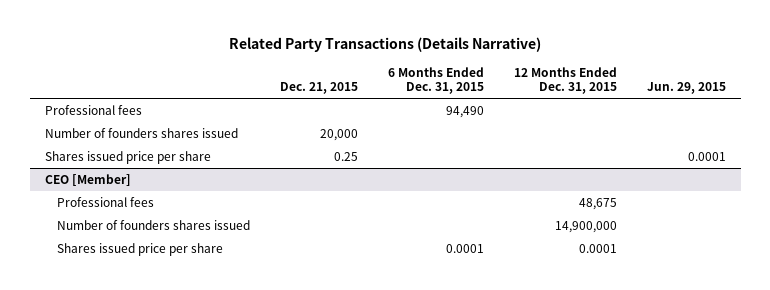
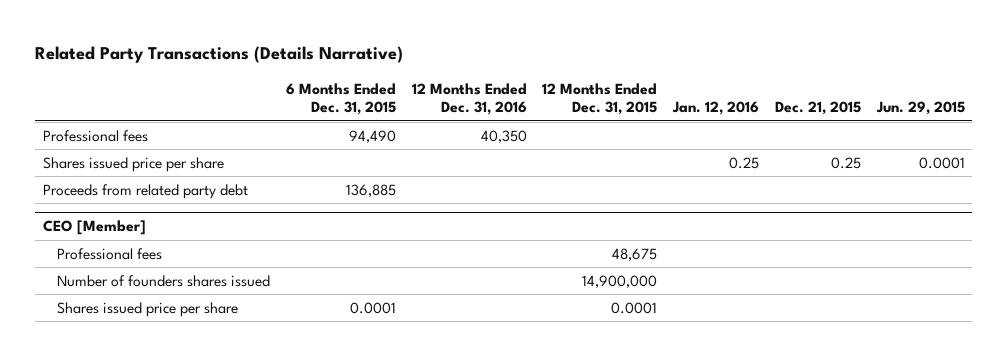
none -> [411,82,527,116] 12 Months Ended Dec. 31, 2016
none -> [672,101,760,116] Jan. 12, 2016
[44,128,238,139] Number of founders shares issued -> none
none -> [43,183,249,199] Proceeds from related party debt

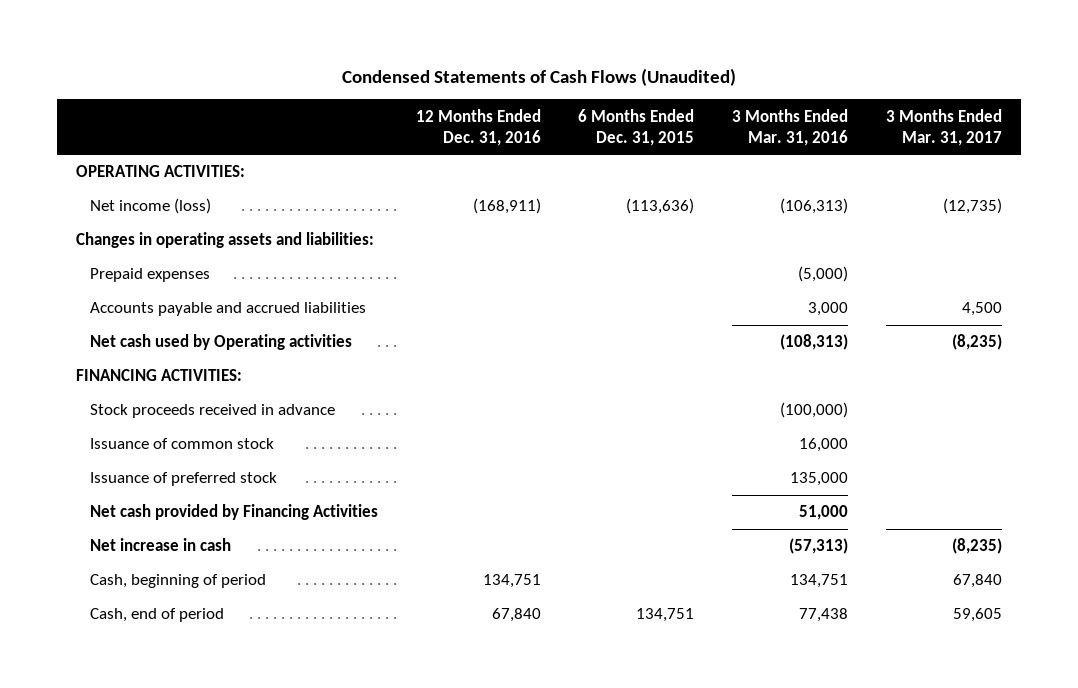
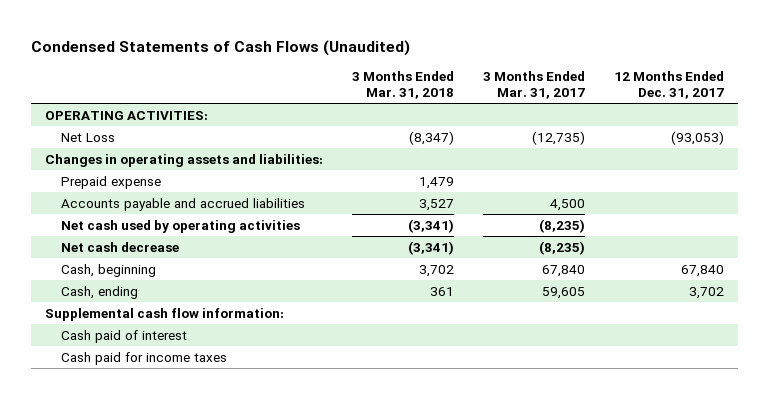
[415,108,541,146] 12 Months Ended Dec. 31, 2016 -> none
[578,108,695,146] 6 Months Ended Dec. 31, 2015 -> none
[732,108,849,146] 3 Months Ended Mar. 31, 2016 -> none
none -> [352,70,455,99] 3 Months Ended Mar. 31, 2018
none -> [613,70,724,99] 12 Months Ended Dec. 31, 2017
[89,198,211,215] Net income (loss) -> [60,132,115,142] Net Loss
[89,268,210,283] Prepaid expenses -> [60,175,161,189] Prepaid expense
[75,369,242,382] FINANCING ACTIVITIES: -> none
[89,404,335,419] Stock proceeds received in advance -> none
[89,438,274,450] Issuance of common stock -> none
[89,472,277,487] Issuance of preferred stock -> none
[89,504,378,521] Net cash provided by Financing Activities -> none
[89,334,352,351] Net cash used by Operating activities -> [60,219,300,233] Net cash used by operating activities
[89,538,231,552] Net increase in cash -> [60,241,179,252] Net cash decrease
[89,574,266,589] Cash, beginning of period -> [60,263,156,277] Cash, beginning
[89,608,224,623] Cash, end of period -> [60,285,138,299] Cash, ending
none -> [45,307,285,321] Supplemental cash flow information:
none -> [60,329,187,343] Cash paid of interest
none -> [60,351,227,365] Cash paid for income taxes

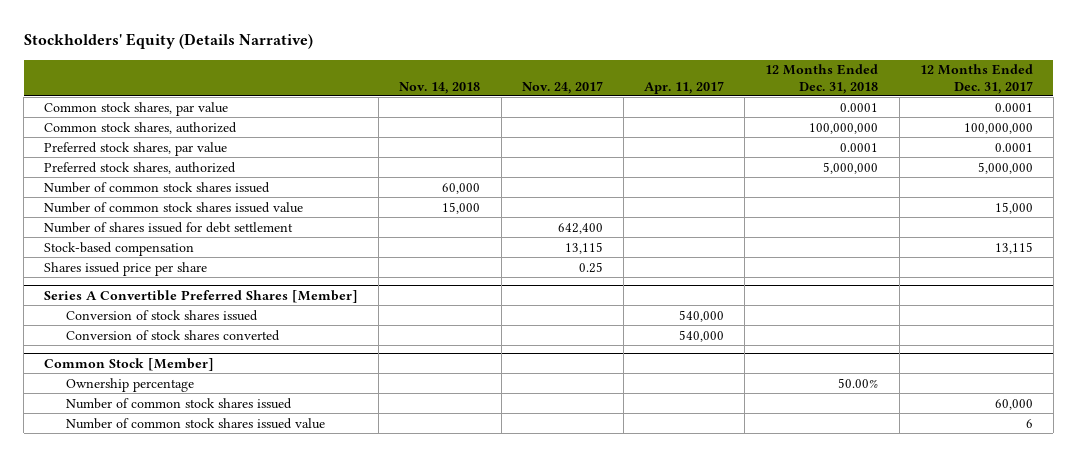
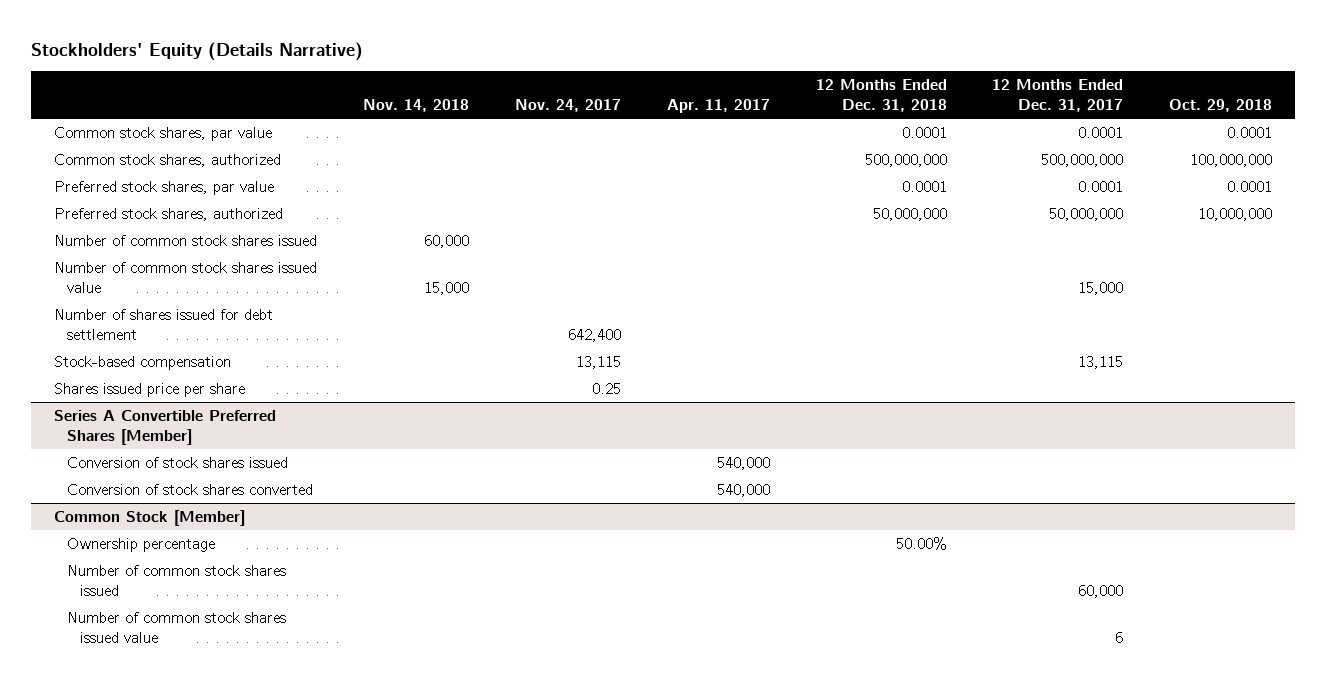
none -> [1169,99,1273,113] Oct. 29, 2018
[809,122,879,134] 100,000,000 -> [864,153,947,167] 500,000,000
[963,122,1033,134] 100,000,000 -> [1041,153,1124,167] 500,000,000
[823,161,879,174] 5,000,000 -> [872,207,947,221] 50,000,000
[977,161,1033,174] 5,000,000 -> [1049,207,1124,221] 50,000,000

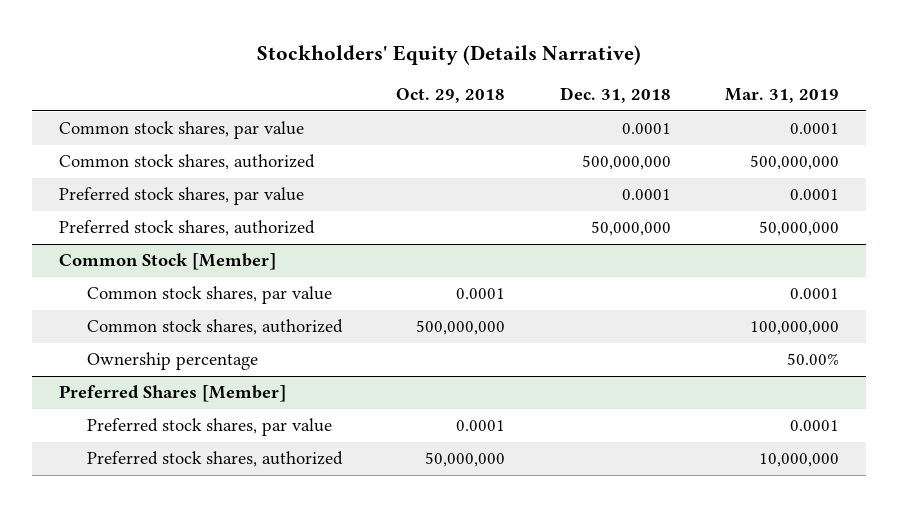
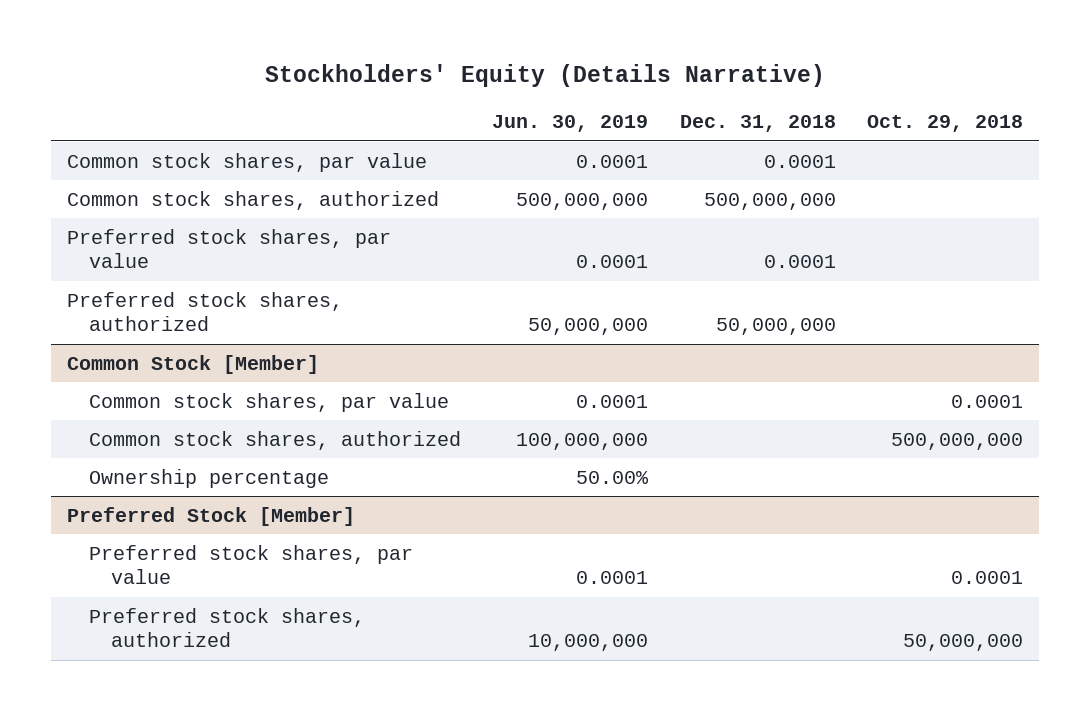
[725,88,840,104] Mar. 31, 2019 -> none
none -> [492,115,649,133] Jun. 30, 2019
[58,385,286,403] Preferred Shares [Member] -> [66,506,355,526] Preferred Stock [Member]

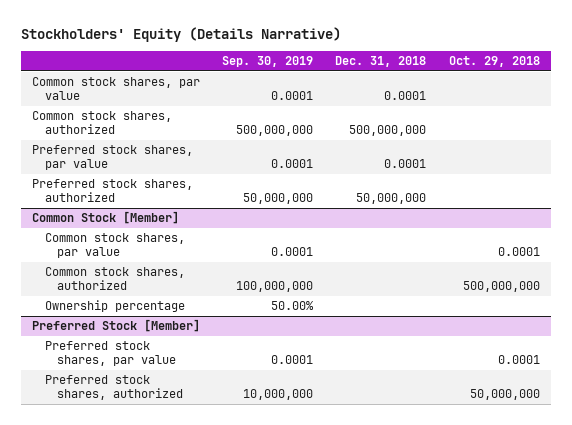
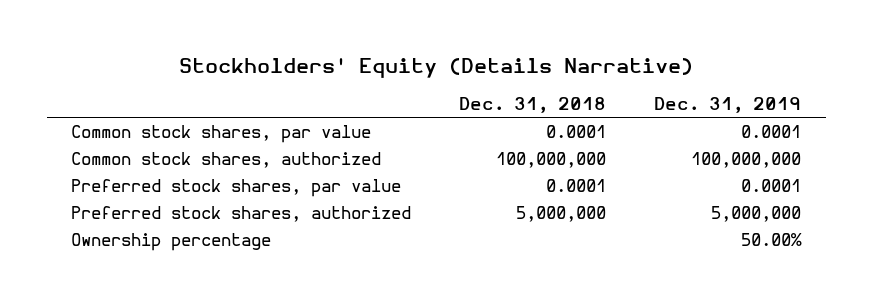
[222,56,314,68] Sep. 30, 2019 -> none
[448,56,540,68] Oct. 29, 2018 -> none
none -> [654,97,802,114] Dec. 31, 2019
[349,125,427,137] 500,000,000 -> [496,152,607,169] 100,000,000
[32,211,180,225] Common Stock [Member] -> none
[44,233,185,259] Common stock shares, par value -> none
[44,267,185,291] Common stock shares, authorized -> none
[44,300,185,313] Ownership percentage -> none
[32,319,201,333] Preferred Stock [Member] -> none
[44,341,177,367] Preferred stock shares, par value -> none
[44,375,184,401] Preferred stock shares, authorized -> none
[356,193,427,205] 50,000,000 -> [516,206,607,223] 5,000,000
none -> [70,233,271,252] Ownership percentage

